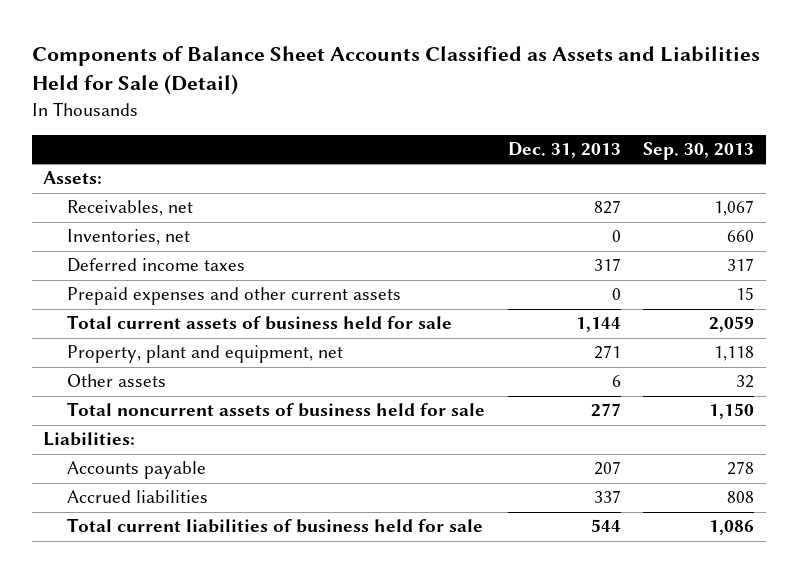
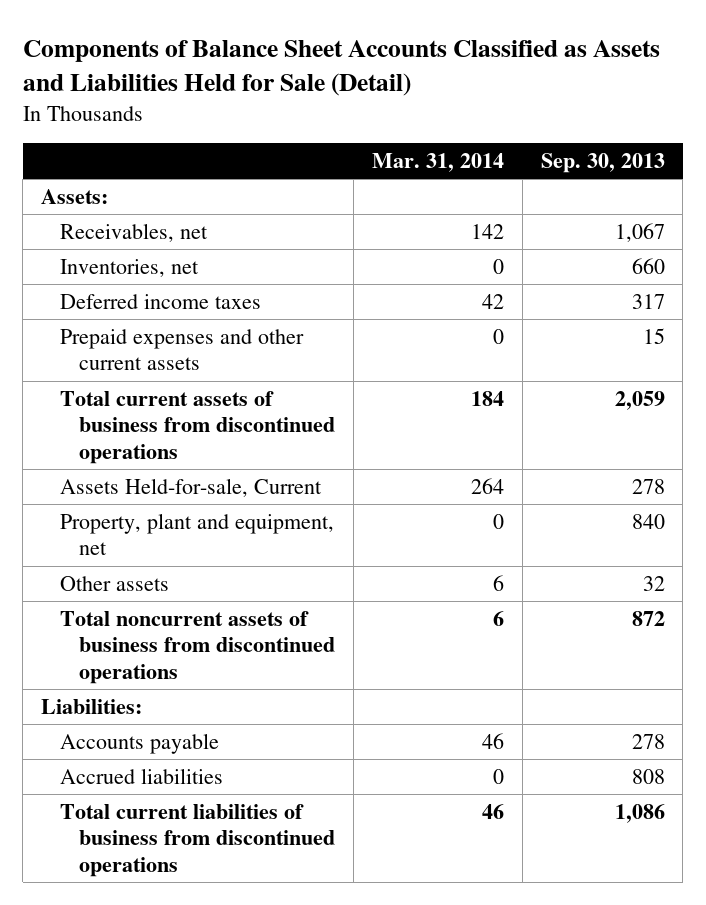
[507,142,621,159] Dec. 31, 2013 -> none
none -> [371,152,504,172] Mar. 31, 2014
[67,315,453,331] Total current assets of business held for sale -> [60,390,336,464] Total current assets of business from discontinued operations
none -> [60,477,323,497] Assets Held-for-sale, Current
[714,346,755,362] 1,118 -> [631,513,665,529] 840
[67,402,486,418] Total noncurrent assets of business held for sale -> [60,610,336,684] Total noncurrent assets of business from discontinued operations
[709,403,755,420] 1,150 -> [631,610,665,626] 872
[67,518,484,534] Total current liabilities of business held for sale -> [60,803,336,877] Total current liabilities of business from discontinued operations

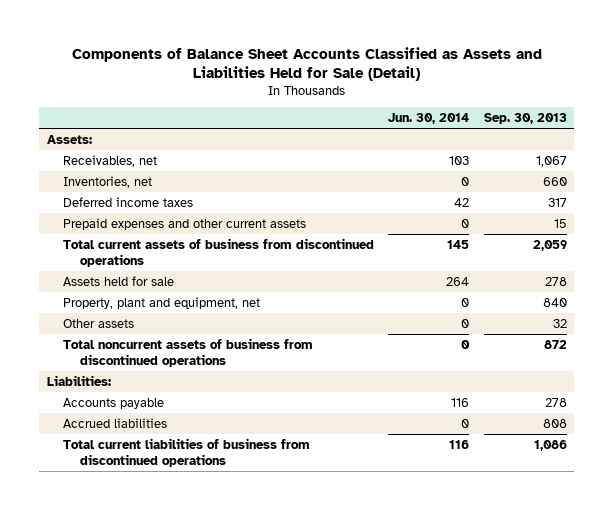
[371,152,504,172] Mar. 31, 2014 -> none
none -> [388,112,470,124] Jun. 30, 2014
[60,477,323,497] Assets Held-for-sale, Current -> [63,275,175,286] Assets held for sale

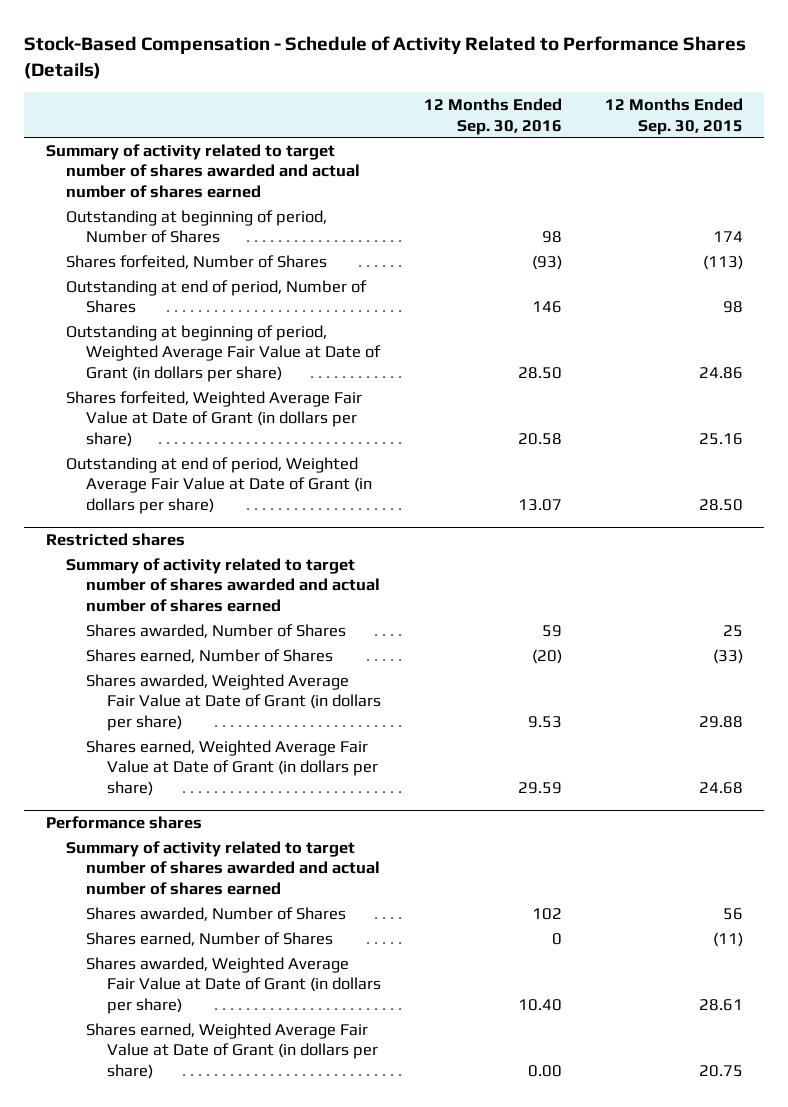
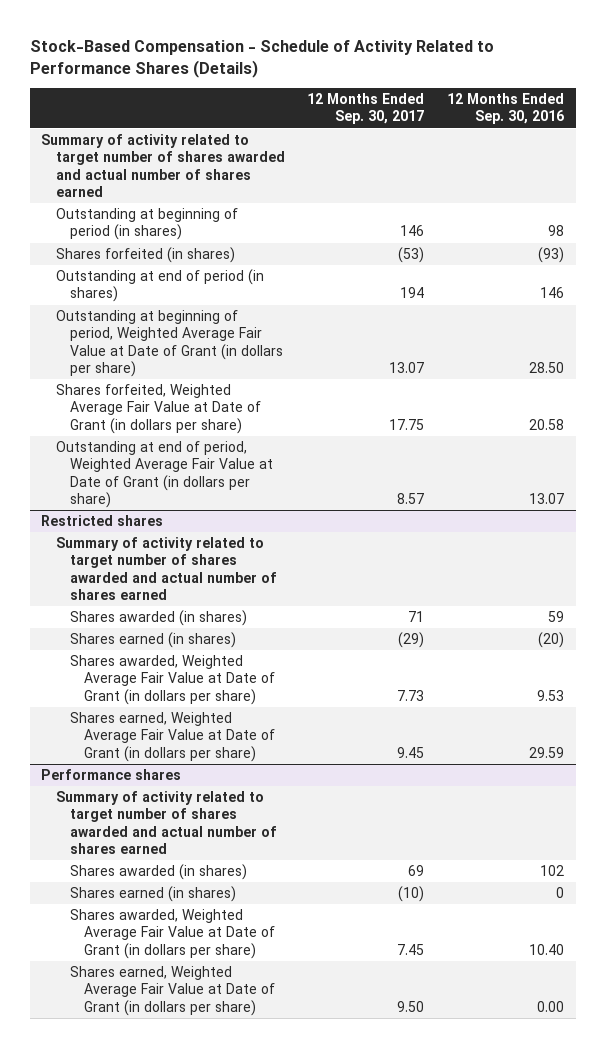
[604,98,743,135] 12 Months Ended Sep. 30, 2015 -> none
none -> [307,93,425,125] 12 Months Ended Sep. 30, 2017
[65,209,327,244] Outstanding at beginning of period, Number of Shares -> [55,208,238,241] Outstanding at beginning of period (in shares)
[65,254,327,269] Shares forfeited, Number of Shares -> [55,247,235,264] Shares forfeited (in shares)
[65,279,367,314] Outstanding at end of period, Number of Shares -> [55,269,264,303] Outstanding at end of period (in shares)
[86,623,347,638] Shares awarded, Number of Shares -> [69,610,247,627] Shares awarded (in shares)
[86,648,334,663] Shares earned, Number of Shares -> [69,632,236,649] Shares earned (in shares)
[86,906,347,921] Shares awarded, Number of Shares -> [69,864,247,881] Shares awarded (in shares)
[86,931,334,946] Shares earned, Number of Shares -> [69,886,236,903] Shares earned (in shares)

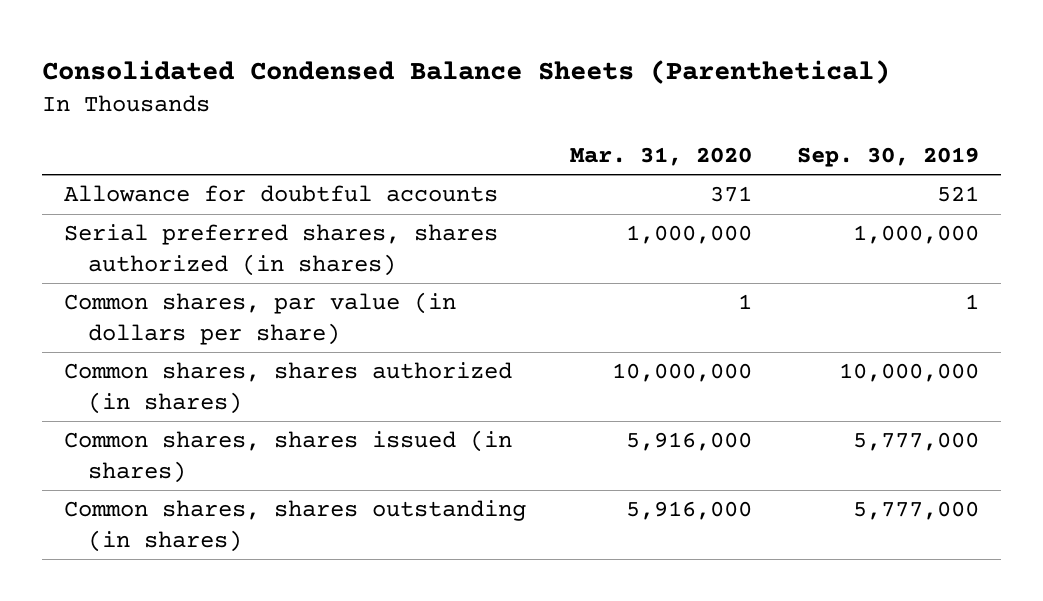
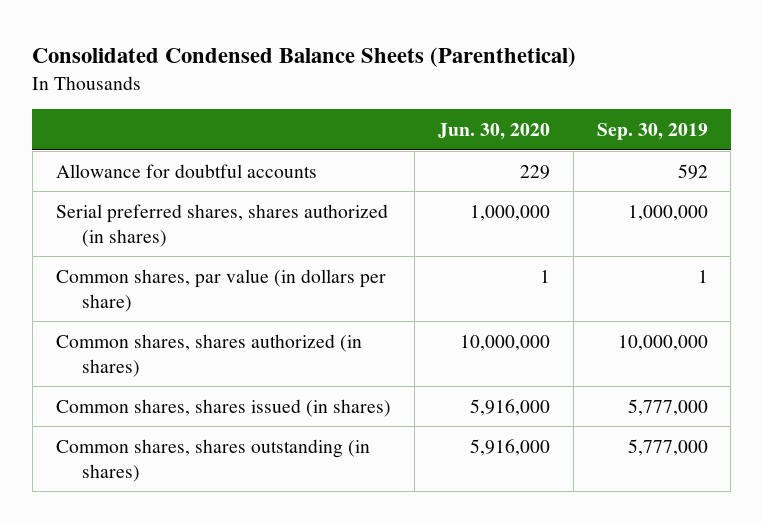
[570,146,753,166] Mar. 31, 2020 -> none
none -> [437,122,550,140] Jun. 30, 2020
[936,186,979,203] 521 -> [677,163,708,179] 592

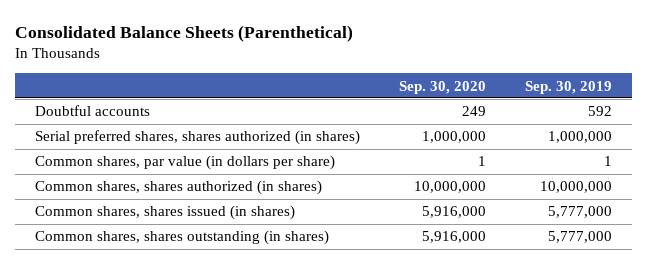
[32,46,577,67] Consolidated Condensed Balance Sheets (Parenthetical) -> [14,25,353,43] Consolidated Balance Sheets (Parenthetical)
[437,122,550,140] Jun. 30, 2020 -> none
none -> [399,80,487,94] Sep. 30, 2020
[55,163,317,178] Allowance for doubtful accounts -> [34,105,150,117] Doubtful accounts

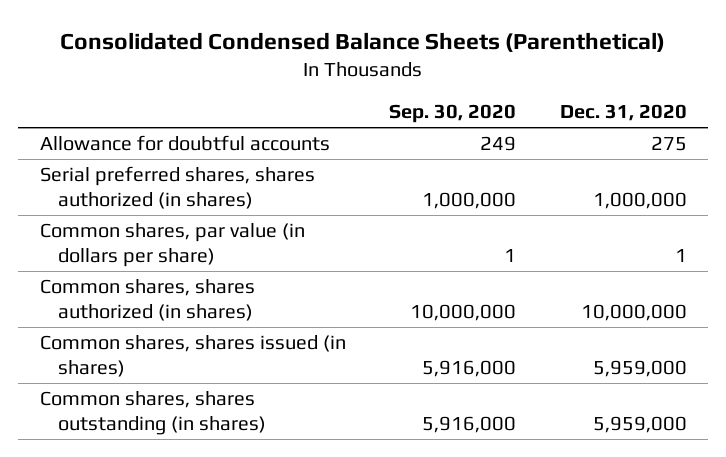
[14,25,353,43] Consolidated Balance Sheets (Parenthetical) -> [60,31,666,52] Consolidated Condensed Balance Sheets (Parenthetical)
[525,80,613,94] Sep. 30, 2019 -> none
none -> [559,103,687,121] Dec. 31, 2020
[34,105,150,117] Doubtful accounts -> [39,135,330,152] Allowance for doubtful accounts

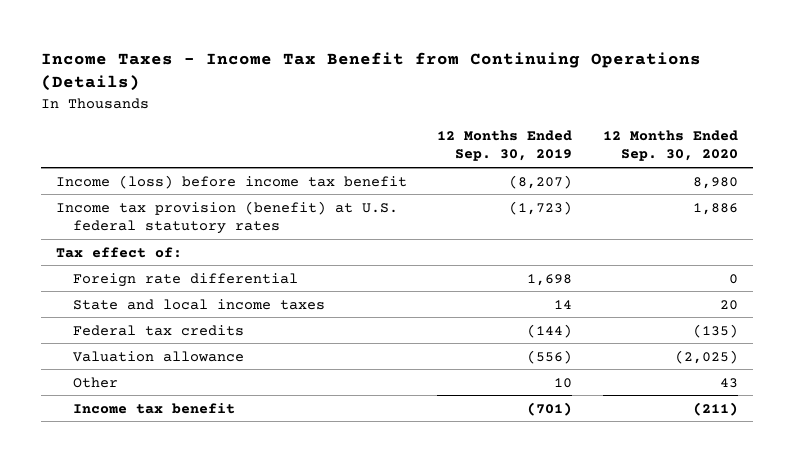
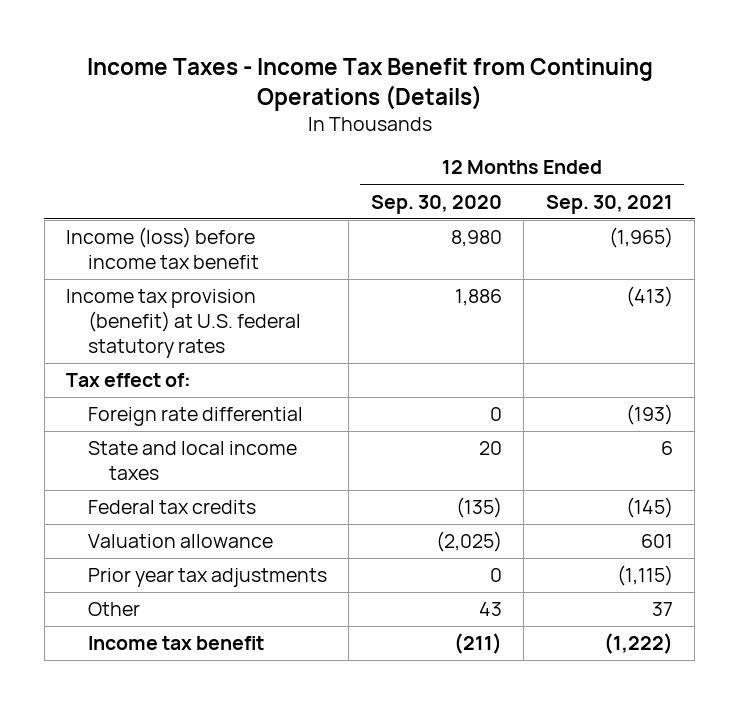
[437,130,573,162] 12 Months Ended Sep. 30, 2019 -> none
none -> [545,194,673,214] Sep. 30, 2021
none -> [87,568,327,588] Prior year tax adjustments

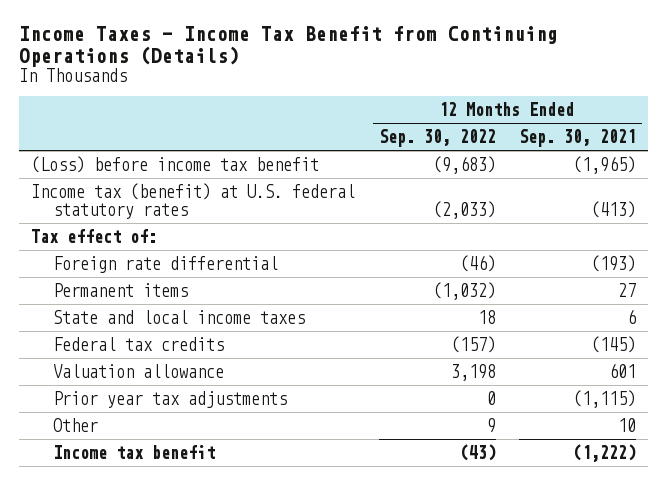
[370,194,502,214] Sep. 30, 2020 -> none
none -> [378,129,496,148] Sep. 30, 2022
[66,227,259,269] Income (loss) before income tax benefit -> [31,156,320,174] (Loss) before income tax benefit
[66,289,301,358] Income tax provision (benefit) at U.S. federal statutory rates -> [31,183,356,220] Income tax (benefit) at U.S. federal statutory rates
none -> [53,283,189,298] Permanent items
[651,602,673,617] 37 -> [618,418,637,433] 10

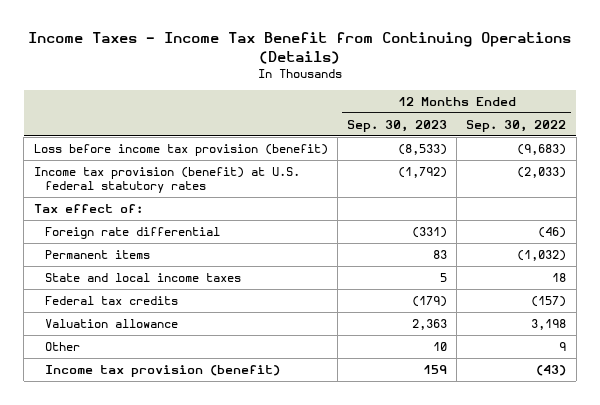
[519,129,637,148] Sep. 30, 2021 -> none
none -> [346,119,447,132] Sep. 30, 2023
[31,156,320,174] (Loss) before income tax benefit -> [33,144,328,157] Loss before income tax provision (benefit)
[31,183,356,220] Income tax (benefit) at U.S. federal statutory rates -> [33,167,300,194] Income tax provision (benefit) at U.S. federal statutory rates
[53,391,288,409] Prior year tax adjustments -> none
[53,445,216,460] Income tax benefit -> [45,365,281,378] Income tax provision (benefit)

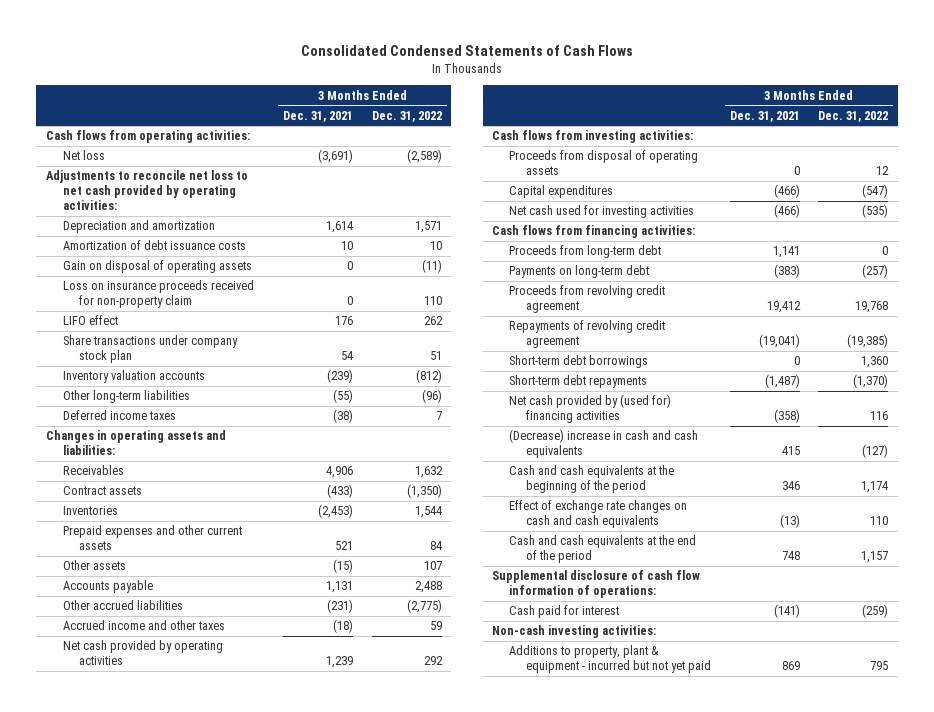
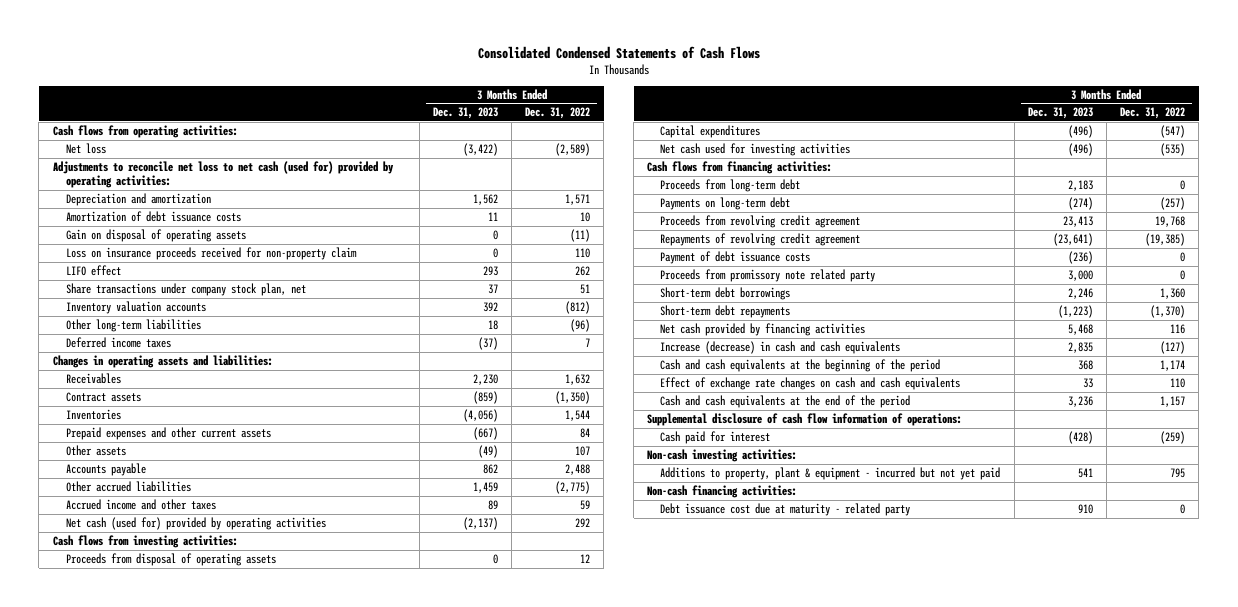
[283,110,354,122] Dec. 31, 2021 -> none
none -> [432,107,498,120] Dec. 31, 2023
[45,170,248,211] Adjustments to reconcile net loss to net cash provided by operating activities: -> [52,161,394,188] Adjustments to reconcile net loss to net cash (used for) provided by operating activities:
[62,335,238,364] Share transactions under company stock plan -> [65,283,306,297] Share transactions under company stock plan, net
[62,640,223,666] Net cash provided by operating activities -> [65,517,326,531] Net cash (used for) provided by operating activities
none -> [660,251,811,265] Payment of debt issuance costs
none -> [660,269,876,283] Proceeds from promissory note related party
[508,394,671,424] Net cash provided by (used for) financing activities -> [660,323,866,337] Net cash provided by financing activities
[508,429,698,459] (Decrease) increase in cash and cash equivalents -> [660,341,901,355] Increase (decrease) in cash and cash equivalents
none -> [647,485,798,499] Non-cash financing activities:
none -> [660,503,911,517] Debt issuance cost due at maturity - related party

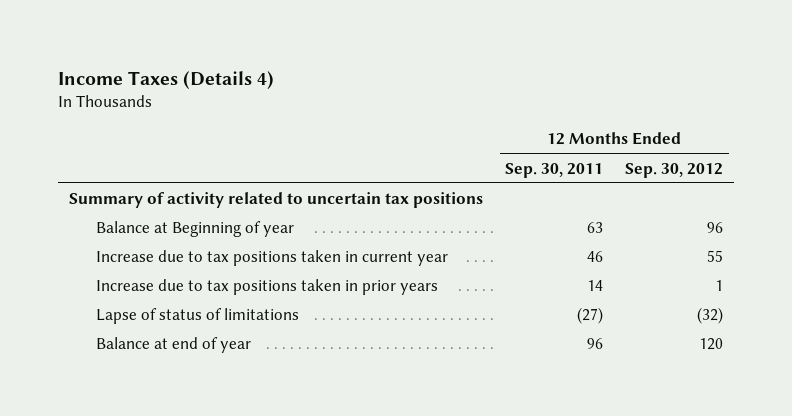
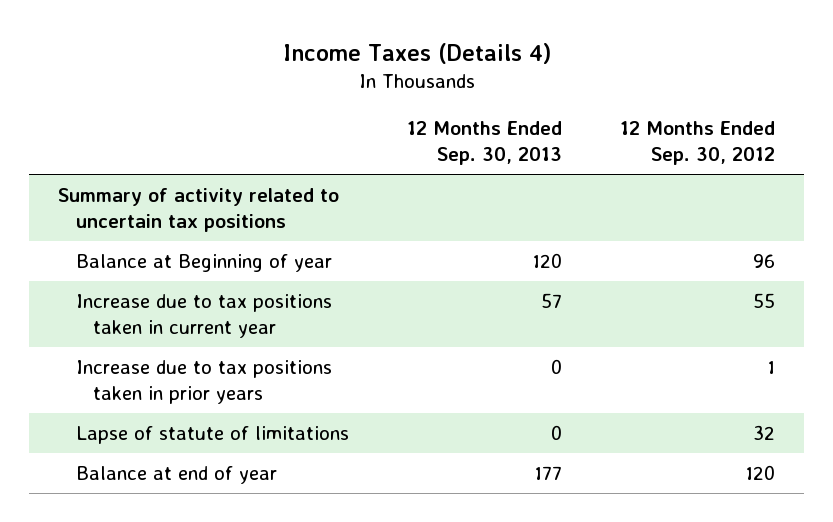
[505,162,604,178] Sep. 30, 2011 -> none
none -> [406,121,562,166] 12 Months Ended Sep. 30, 2013
[96,308,300,325] Lapse of status of limitations -> [75,425,349,444] Lapse of statute of limitations
[697,307,724,325] (32) -> [752,424,775,440] 32

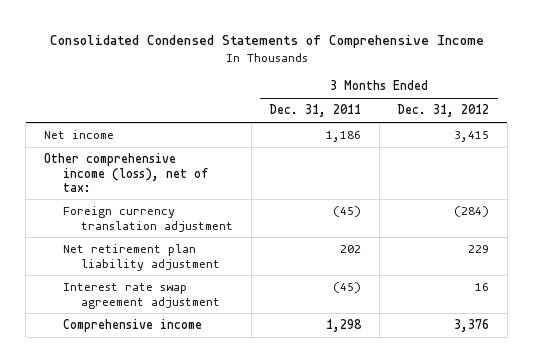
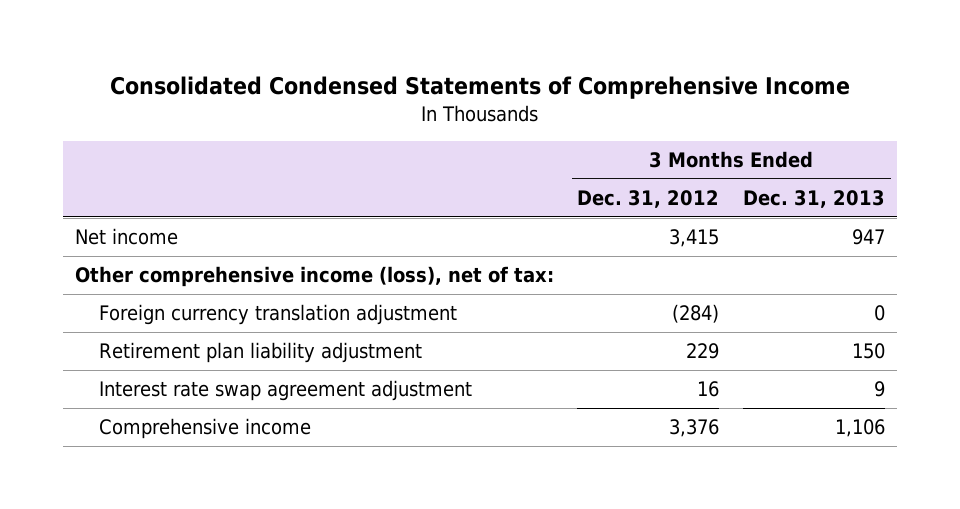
[269,104,362,118] Dec. 31, 2011 -> none
none -> [743,190,886,209] Dec. 31, 2013
[62,244,221,271] Net retirement plan liability adjustment -> [99,342,423,364] Retirement plan liability adjustment

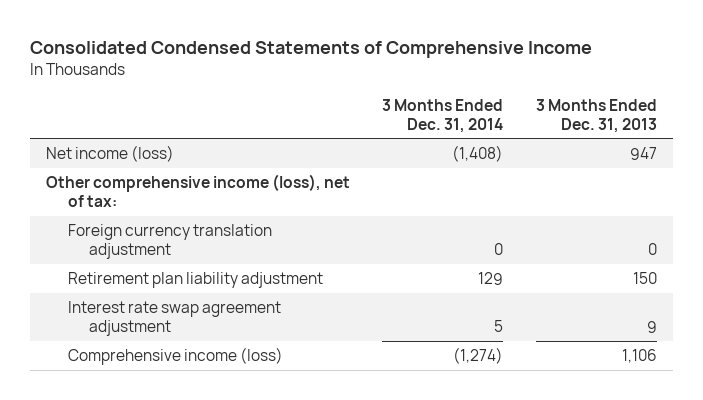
[577,190,720,209] Dec. 31, 2012 -> none
none -> [382,98,504,133] 3 Months Ended Dec. 31, 2014
[74,228,178,246] Net income -> [46,145,175,163] Net income (loss)
[99,418,312,440] Comprehensive income -> [67,347,283,366] Comprehensive income (loss)

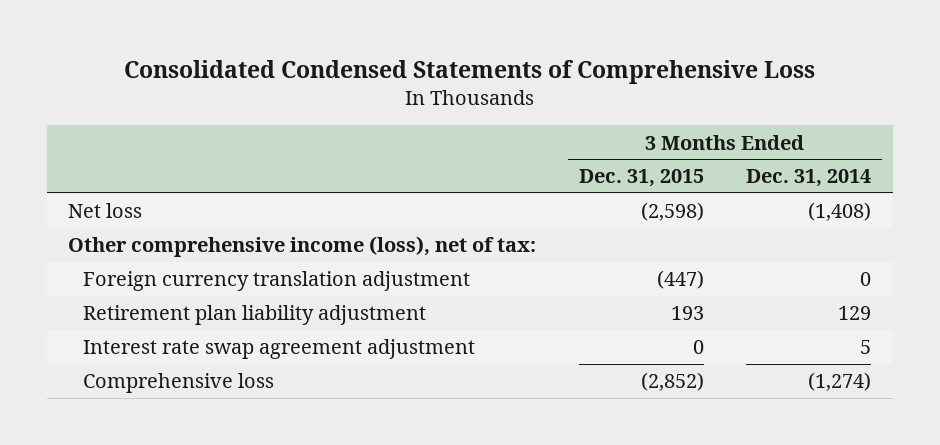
[29,41,592,59] Consolidated Condensed Statements of Comprehensive Income -> [123,60,815,85] Consolidated Condensed Statements of Comprehensive Loss
[535,98,657,133] 3 Months Ended Dec. 31, 2013 -> none
none -> [578,169,704,188] Dec. 31, 2015
[46,145,175,163] Net income (loss) -> [68,203,143,219] Net loss
[67,347,283,366] Comprehensive income (loss) -> [82,373,274,394] Comprehensive loss

